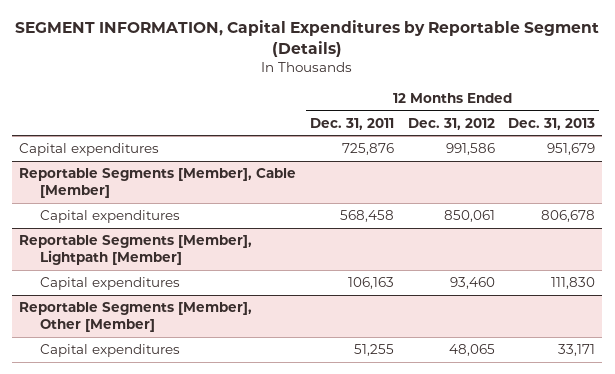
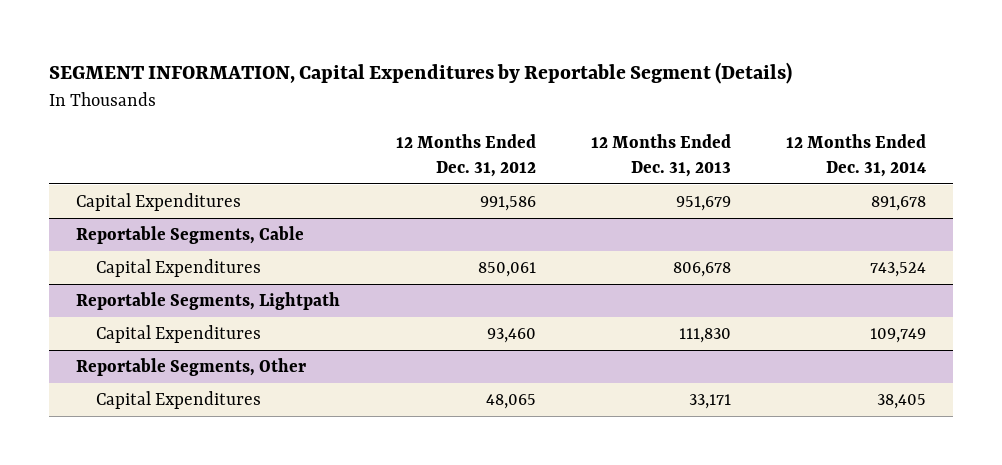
[309,117,394,130] Dec. 31, 2011 -> none
none -> [785,133,926,177] 12 Months Ended Dec. 31, 2014
[19,143,160,157] Capital expenditures -> [76,193,242,212] Capital Expenditures
[19,168,297,199] Reportable Segments [Member], Cable [Member] -> [76,226,305,245] Reportable Segments, Cable
[39,210,180,224] Capital expenditures -> [95,259,261,278] Capital Expenditures
[19,235,253,266] Reportable Segments [Member], Lightpath [Member] -> [76,292,341,311] Reportable Segments, Lightpath
[39,277,180,291] Capital expenditures -> [95,325,261,344] Capital Expenditures
[19,302,253,333] Reportable Segments [Member], Other [Member] -> [76,358,307,377] Reportable Segments, Other
[39,344,180,358] Capital expenditures -> [95,391,261,410] Capital Expenditures

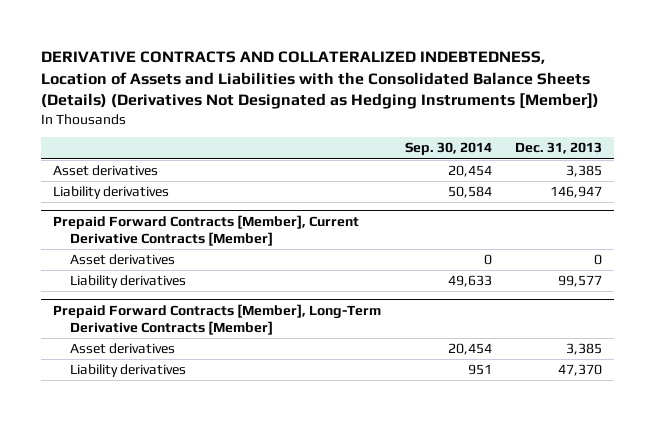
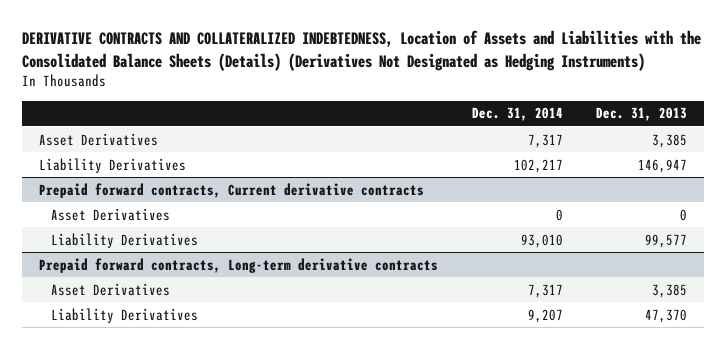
[40,51,599,110] DERIVATIVE CONTRACTS AND COLLATERALIZED INDEBTEDNESS, Location of Assets and Liabilities with the Consolidated Balance Sheets (Details) (Derivatives Not Designated as Hedging Instruments [Member]) -> [21,30,701,71] DERIVATIVE CONTRACTS AND COLLATERALIZED INDEBTEDNESS, Location of Assets and Liabilities with the Consolidated Balance Sheets (Details) (Derivatives Not Designated as Hedging Instruments)
[404,142,492,156] Sep. 30, 2014 -> none
none -> [471,107,563,122] Dec. 31, 2014
[52,165,158,177] Asset derivatives -> [38,132,158,146] Asset Derivatives
[52,186,169,200] Liability derivatives -> [38,157,186,173] Liability Derivatives
[52,214,359,247] Prepaid Forward Contracts [Member], Current Derivative Contracts [Member] -> [38,182,424,198] Prepaid forward contracts, Current derivative contracts
[70,254,176,266] Asset derivatives -> [51,207,171,221] Asset Derivatives
[70,275,187,289] Liability derivatives -> [51,232,199,248] Liability Derivatives
[52,303,381,336] Prepaid Forward Contracts [Member], Long-Term Derivative Contracts [Member] -> [38,257,438,273] Prepaid forward contracts, Long-term derivative contracts
[70,343,176,355] Asset derivatives -> [51,282,171,296] Asset Derivatives
[70,364,187,378] Liability derivatives -> [51,307,199,323] Liability Derivatives

